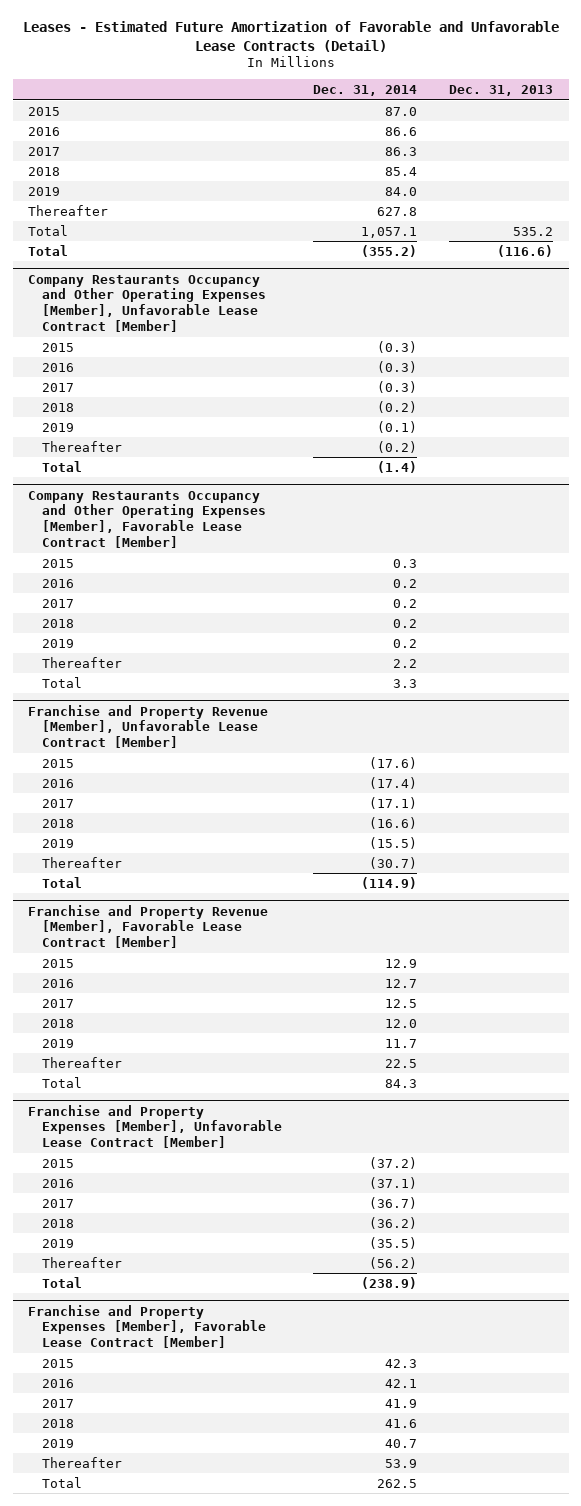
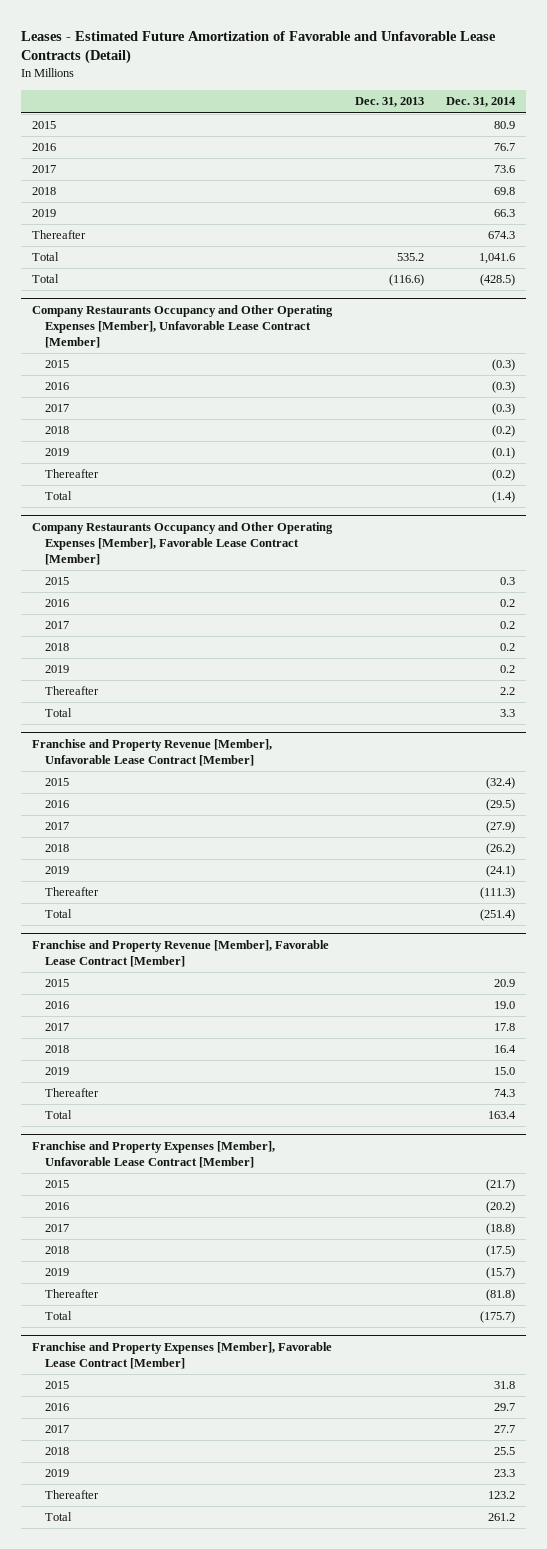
[385,106,418,116] 87.0 -> [493,121,515,130] 80.9
[385,126,418,136] 86.6 -> [493,143,515,152] 76.7
[385,146,418,156] 86.3 -> [493,165,515,174] 73.6
[385,166,418,176] 85.4 -> [493,187,515,196] 69.8
[385,186,418,196] 84.0 -> [493,209,515,218] 66.3
[377,206,418,216] 627.8 -> [487,231,515,240] 674.3
[361,226,418,238] 1,057.1 -> [478,253,515,265] 1,041.6
[361,244,418,257] (355.2) -> [479,274,515,287] (428.5)
[369,756,418,769] (17.6) -> [485,777,515,790] (32.4)
[369,776,418,789] (17.4) -> [485,799,515,812] (29.5)
[369,796,418,809] (17.1) -> [485,821,515,834] (27.9)
[369,816,418,829] (16.6) -> [485,843,515,856] (26.2)
[369,836,418,849] (15.5) -> [485,865,515,878] (24.1)
[369,856,418,869] (30.7) -> [479,887,515,900] (111.3)
[361,876,418,889] (114.9) -> [479,909,515,922] (251.4)
[385,958,418,968] 12.9 -> [493,979,515,988] 20.9
[385,978,418,988] 12.7 -> [493,1001,515,1010] 19.0
[385,998,418,1008] 12.5 -> [493,1023,515,1032] 17.8
[385,1018,418,1028] 12.0 -> [493,1045,516,1054] 16.4
[385,1038,418,1048] 11.7 -> [493,1067,515,1076] 15.0
[385,1058,418,1068] 22.5 -> [493,1089,515,1098] 74.3
[385,1078,418,1088] 84.3 -> [487,1111,516,1120] 163.4
[369,1156,418,1169] (37.2) -> [485,1179,515,1192] (21.7)
[369,1176,418,1189] (37.1) -> [485,1201,515,1214] (20.2)
[369,1196,418,1209] (36.7) -> [485,1223,515,1236] (18.8)
[369,1216,418,1229] (36.2) -> [485,1245,515,1258] (17.5)
[369,1236,418,1249] (35.5) -> [485,1267,515,1280] (15.7)
[369,1256,418,1269] (56.2) -> [485,1289,515,1302] (81.8)
[361,1276,418,1289] (238.9) -> [479,1311,515,1324] (175.7)
[385,1358,418,1368] 42.3 -> [493,1381,515,1390] 31.8
[385,1378,418,1388] 42.1 -> [493,1403,515,1412] 29.7
[385,1398,418,1408] 41.9 -> [493,1425,515,1434] 27.7
[385,1418,418,1428] 41.6 -> [493,1447,515,1456] 25.5
[385,1438,418,1448] 40.7 -> [493,1469,515,1478] 23.3
[385,1458,418,1468] 53.9 -> [487,1491,515,1500] 123.2
[377,1478,418,1488] 262.5 -> [487,1513,515,1522] 261.2

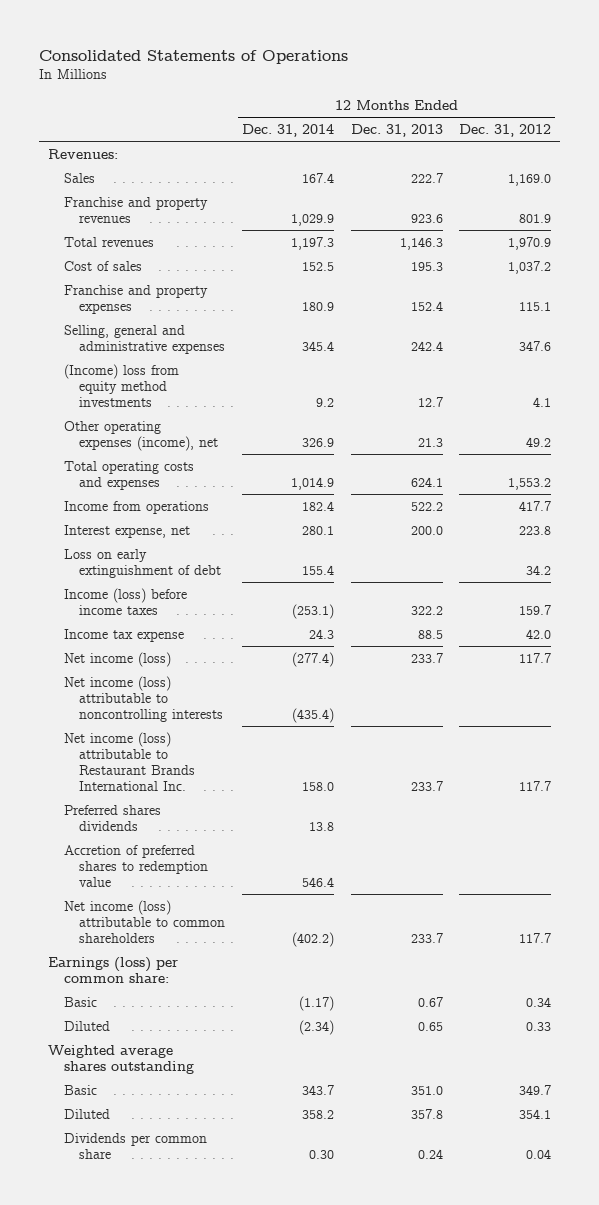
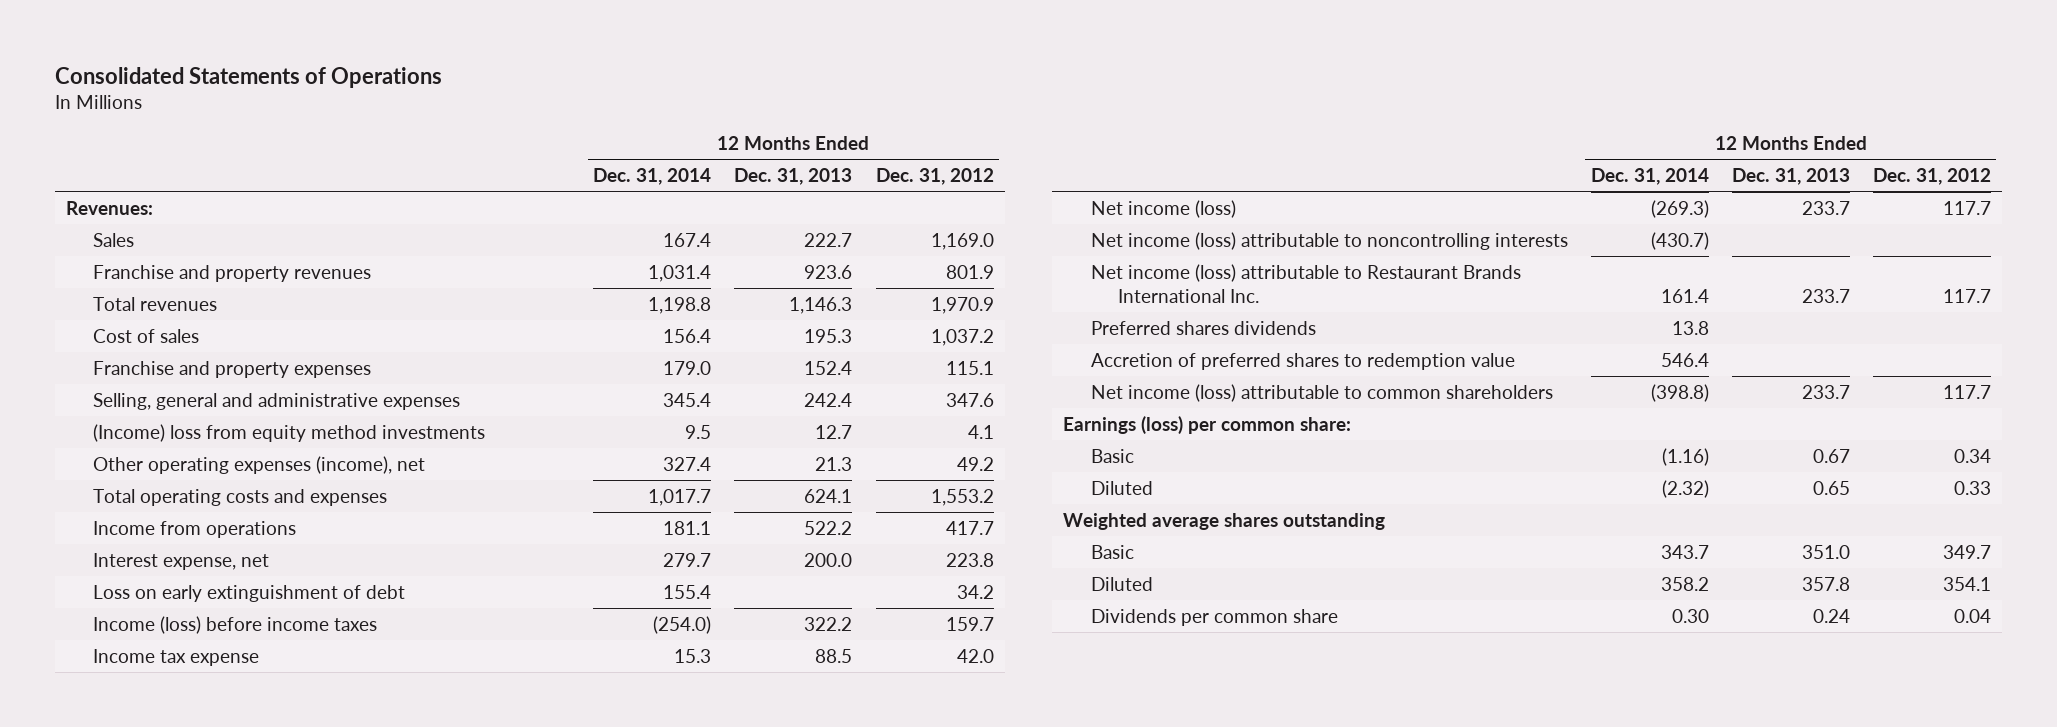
[290,213,334,226] 1,029.9 -> [648,264,712,282] 1,031.4
[290,236,334,250] 1,197.3 -> [648,296,712,314] 1,198.8
[301,261,334,271] 152.5 -> [663,328,712,343] 156.4
[301,301,334,311] 180.9 -> [663,360,712,375] 179.0
[315,398,334,408] 9.2 -> [685,424,712,439] 9.5
[301,437,334,447] 326.9 -> [663,456,712,471] 327.4
[290,476,334,490] 1,014.9 -> [648,488,712,506] 1,017.7
[301,500,334,511] 182.4 -> [663,520,712,535] 181.1
[301,525,334,535] 280.1 -> [663,552,712,567] 279.7
[291,603,334,619] (253.1) -> [653,615,712,634] (254.0)
[308,628,334,639] 24.3 -> [674,648,712,663] 15.3
[291,651,334,667] (277.4) -> [1650,199,1709,218] (269.3)
[291,708,334,724] (435.4) -> [1650,231,1709,250] (430.7)
[301,782,334,792] 158.0 -> [1660,288,1709,303] 161.4
[291,932,334,948] (402.2) -> [1650,383,1709,402] (398.8)
[298,995,334,1011] (1.17) -> [1661,447,1709,466] (1.16)
[298,1019,334,1035] (2.34) -> [1661,479,1709,498] (2.32)

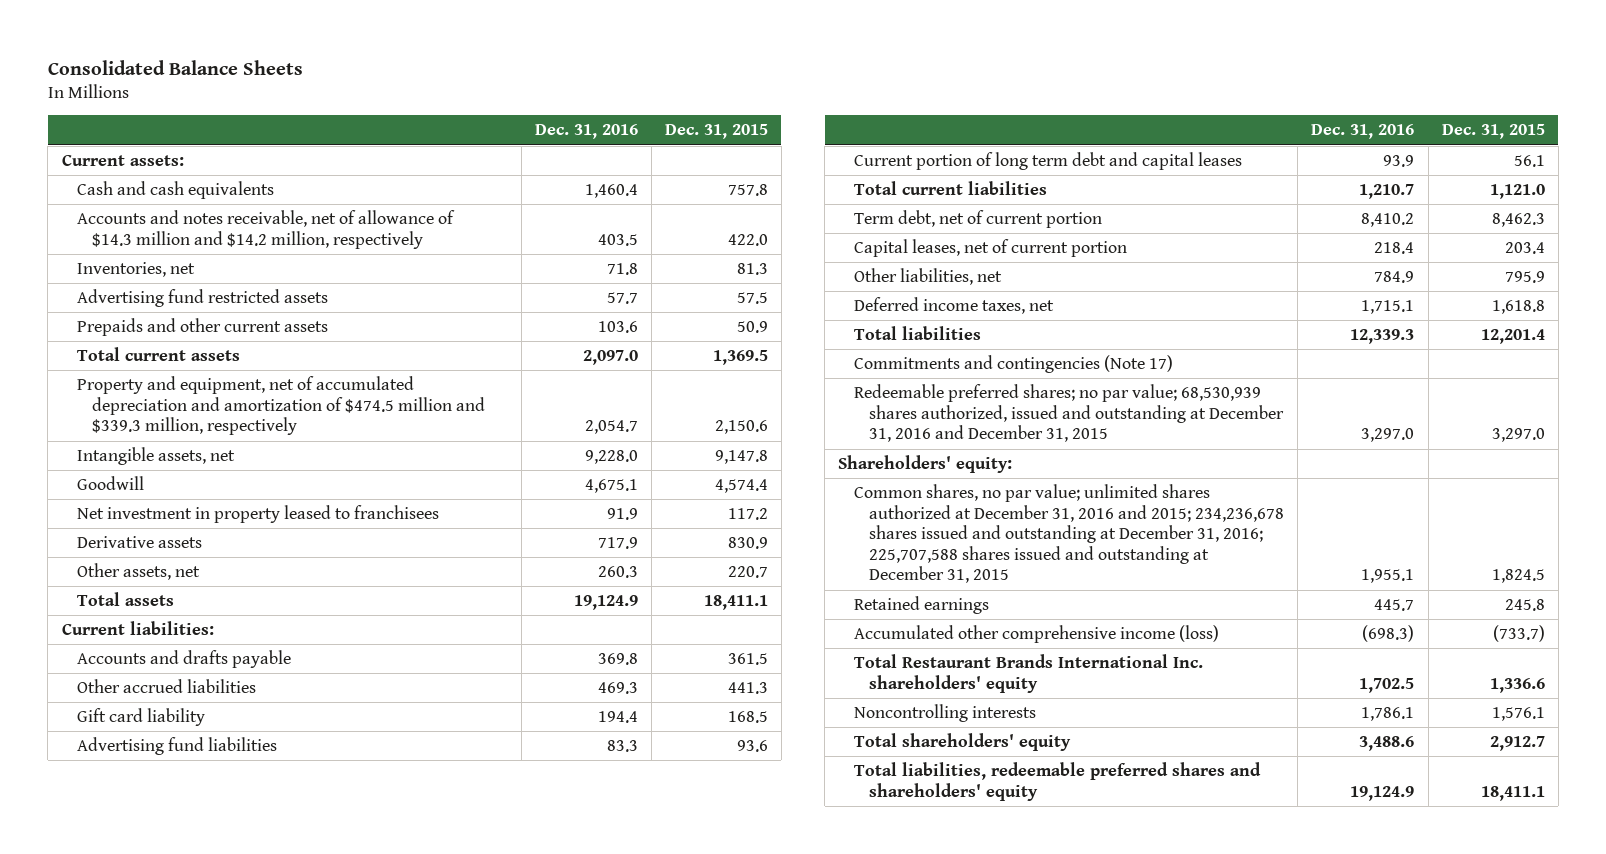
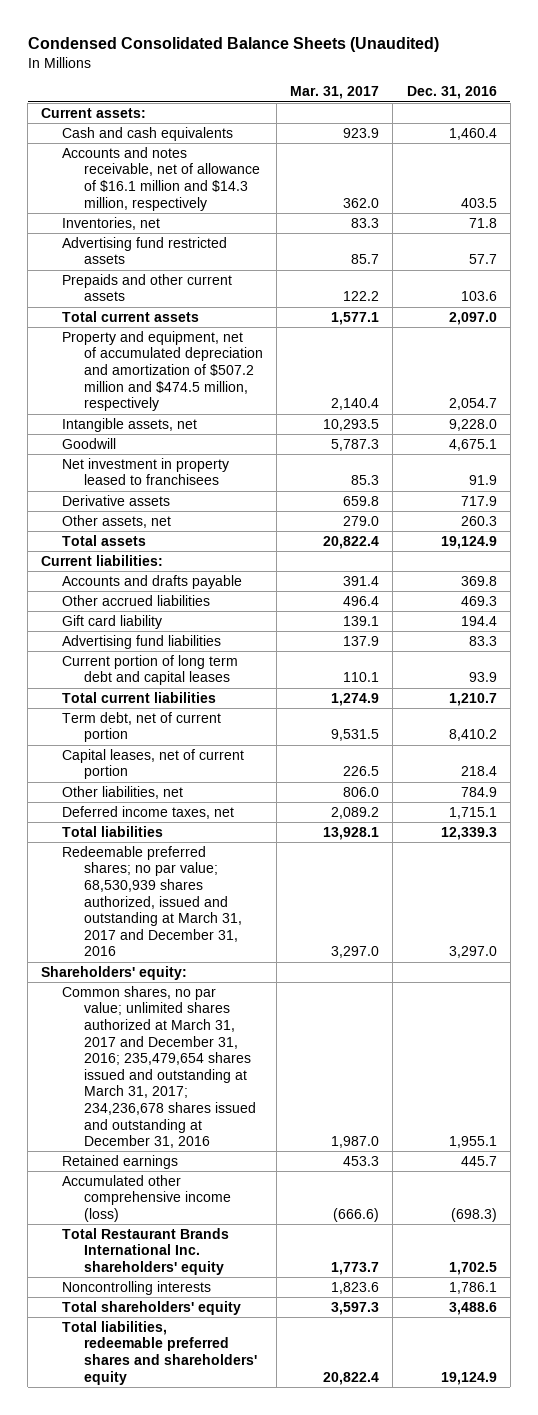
[47,59,303,75] Consolidated Balance Sheets -> [27,36,439,52] Condensed Consolidated Balance Sheets (Unaudited)
[664,124,768,140] Dec. 31, 2015 -> none
none -> [290,86,380,100] Mar. 31, 2017
[76,210,455,249] Accounts and notes receivable, net of allowance of $14.3 million and $14.2 million, respectively -> [62,146,260,211] Accounts and notes receivable, net of allowance of $16.1 million and $14.3 million, respectively
[76,376,486,436] Property and equipment, net of accumulated depreciation and amortization of $474.5 million and $339.3 million, respectively -> [62,330,263,412] Property and equipment, net of accumulated depreciation and amortization of $507.2 million and $474.5 million, respectively
[853,355,1173,374] Commitments and contingencies (Note 17) -> none
[853,384,1285,443] Redeemable preferred shares; no par value; 68,530,939 shares authorized, issued and outstanding at December 31, 2016 and December 31, 2015 -> [62,845,242,957] Redeemable preferred shares; no par value; 68,530,939 shares authorized, issued and outstanding at March 31, 2017 and December 31, 2016
[853,484,1285,584] Common shares, no par value; unlimited shares authorized at December 31, 2016 and 2015; 234,236,678 shares issued and outstanding at December 31, 2016; 225,707,588 shares issued and outstanding at December 31, 2015 -> [62,985,256,1149] Common shares, no par value; unlimited shares authorized at March 31, 2017 and December 31, 2016; 235,479,654 shares issued and outstanding at March 31, 2017; 234,236,678 shares issued and outstanding at December 31, 2016

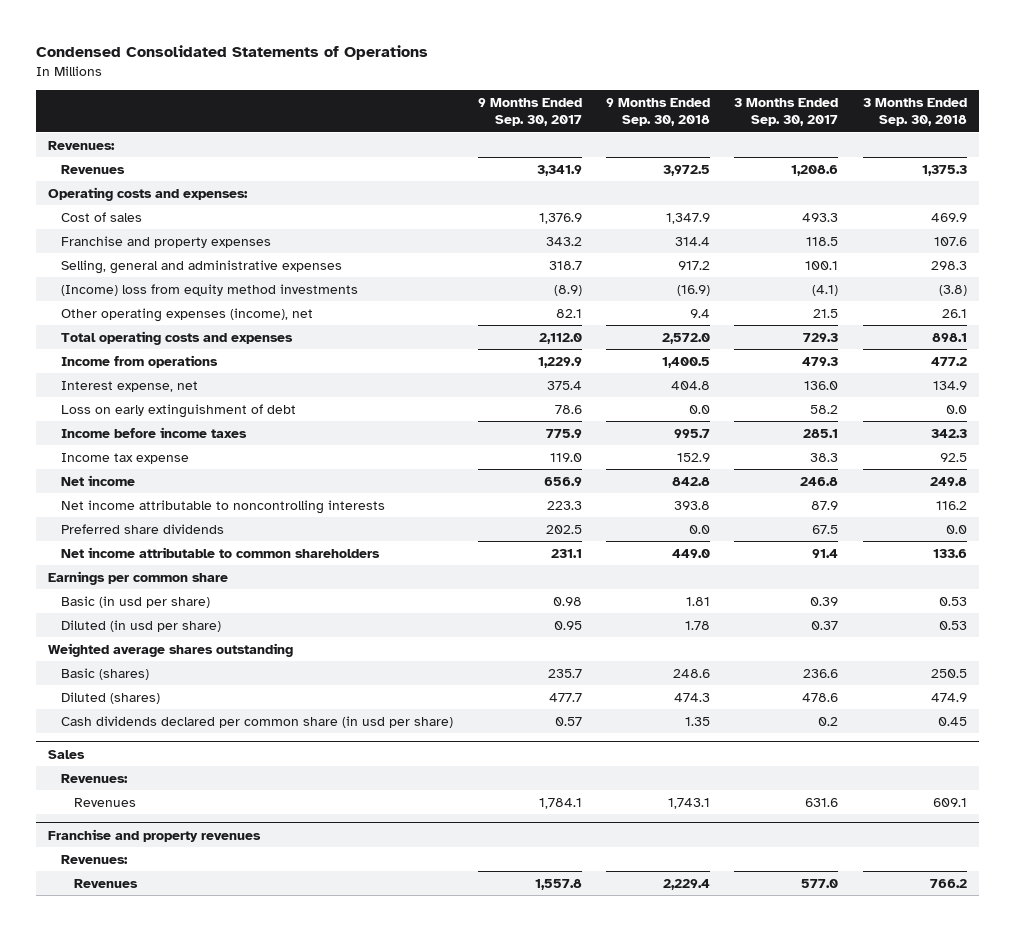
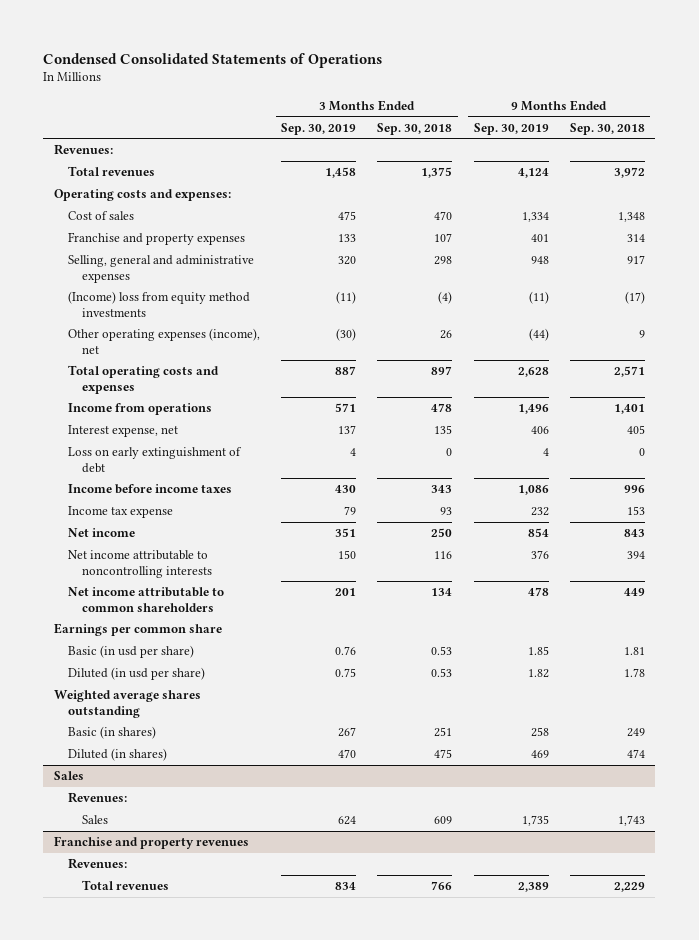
[477,97,582,127] 9 Months Ended Sep. 30, 2017 -> none
[734,97,839,127] 3 Months Ended Sep. 30, 2017 -> none
none -> [281,122,357,135] Sep. 30, 2019
none -> [473,122,549,135] Sep. 30, 2019
[61,164,126,174] Revenues -> [67,166,155,177] Total revenues
[662,164,710,176] 3,972.5 -> [613,167,645,179] 3,972
[921,164,967,176] 1,375.3 -> [421,167,453,179] 1,375
[61,523,225,534] Preferred share dividends -> none
[665,212,710,224] 1,347.9 -> [617,212,645,223] 1,348
[930,212,967,222] 469.9 -> [434,211,453,221] 470
[674,236,710,246] 314.4 -> [626,234,645,243] 314
[933,236,967,246] 107.6 -> [434,233,453,243] 107
[677,260,710,270] 917.2 -> [626,255,645,265] 917
[930,260,967,270] 298.3 -> [434,256,453,266] 298
[676,284,710,296] (16.9) -> [624,291,645,305] (17)
[938,284,967,296] (3.8) -> [438,291,453,305] (4)
[689,308,710,318] 9.4 -> [638,330,645,339] 9
[941,308,967,318] 26.1 -> [440,330,453,340] 26
[661,332,710,344] 2,572.0 -> [613,366,645,378] 2,571
[931,332,967,342] 898.1 -> [431,366,453,376] 897
[661,356,710,368] 1,400.5 -> [613,404,645,415] 1,401
[930,356,967,366] 477.2 -> [431,403,453,413] 478
[670,380,710,390] 404.8 -> [626,425,645,435] 405
[932,380,967,390] 134.9 -> [434,425,453,435] 135
[688,404,710,414] 0.0 -> [638,448,645,457] 0
[945,404,967,414] 0.0 -> [446,448,453,457] 0
[673,428,710,438] 995.7 -> [623,485,645,494] 996
[930,428,967,438] 342.3 -> [431,485,453,494] 343
[676,452,710,462] 152.9 -> [626,506,645,516] 153
[939,452,967,462] 92.5 -> [440,507,453,516] 93
[671,476,710,486] 842.8 -> [623,529,645,538] 843
[929,476,967,486] 249.8 -> [431,528,453,538] 250
[673,500,710,510] 393.8 -> [626,551,645,560] 394
[935,500,967,510] 116.2 -> [434,551,453,560] 116
[671,548,710,558] 449.0 -> [623,588,645,597] 449
[932,548,967,558] 133.6 -> [431,588,453,597] 134
[61,715,454,728] Cash dividends declared per common share (in usd per share) -> none
[61,667,150,680] Basic (shares) -> [67,726,156,740] Basic (in shares)
[672,668,710,678] 248.6 -> [626,728,645,738] 249
[930,668,967,678] 250.5 -> [434,727,453,738] 251
[61,691,161,704] Diluted (shares) -> [67,748,167,762] Diluted (in shares)
[673,692,710,702] 474.3 -> [626,749,645,759] 474
[930,692,967,702] 474.9 -> [434,749,453,759] 475
[74,797,137,807] Revenues -> none
none -> [82,815,109,825] Sales
[74,878,139,888] Revenues -> [82,880,170,891] Total revenues
[662,878,710,890] 2,229.4 -> [613,882,645,893] 2,229
[929,878,967,888] 766.2 -> [431,881,453,891] 766

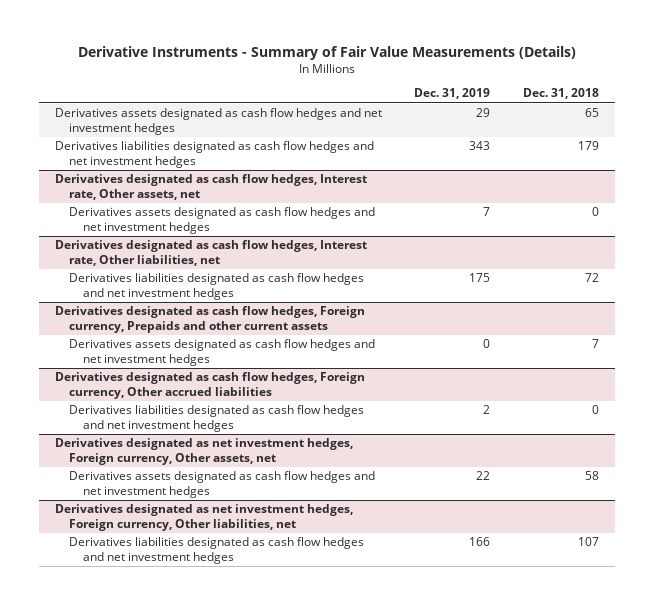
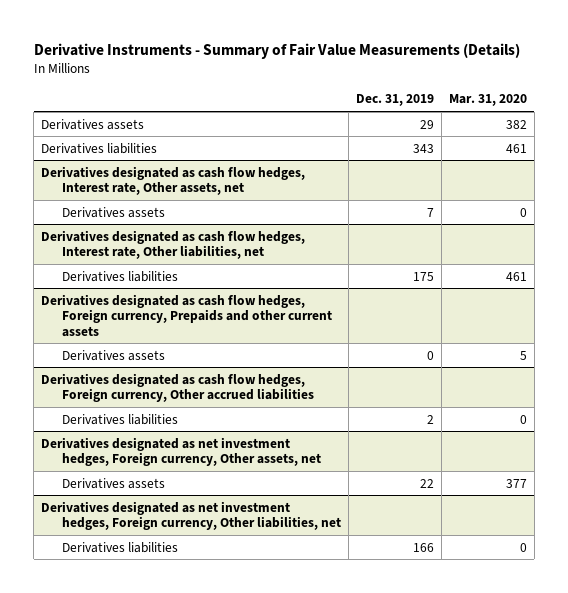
[522,88,599,100] Dec. 31, 2018 -> none
none -> [448,94,527,107] Mar. 31, 2020
[55,108,383,135] Derivatives assets designated as cash flow hedges and net investment hedges -> [41,118,145,130] Derivatives assets
[55,141,375,168] Derivatives liabilities designated as cash flow hedges and net investment hedges -> [41,142,158,154] Derivatives liabilities
[68,207,375,234] Derivatives assets designated as cash flow hedges and net investment hedges -> [62,206,166,218] Derivatives assets
[68,273,364,300] Derivatives liabilities designated as cash flow hedges and net investment hedges -> [62,270,179,282] Derivatives liabilities
[68,339,375,366] Derivatives assets designated as cash flow hedges and net investment hedges -> [62,349,166,361] Derivatives assets
[68,405,364,432] Derivatives liabilities designated as cash flow hedges and net investment hedges -> [62,413,179,425] Derivatives liabilities
[68,471,375,498] Derivatives assets designated as cash flow hedges and net investment hedges -> [62,477,166,489] Derivatives assets
[68,537,364,564] Derivatives liabilities designated as cash flow hedges and net investment hedges -> [62,541,179,553] Derivatives liabilities

